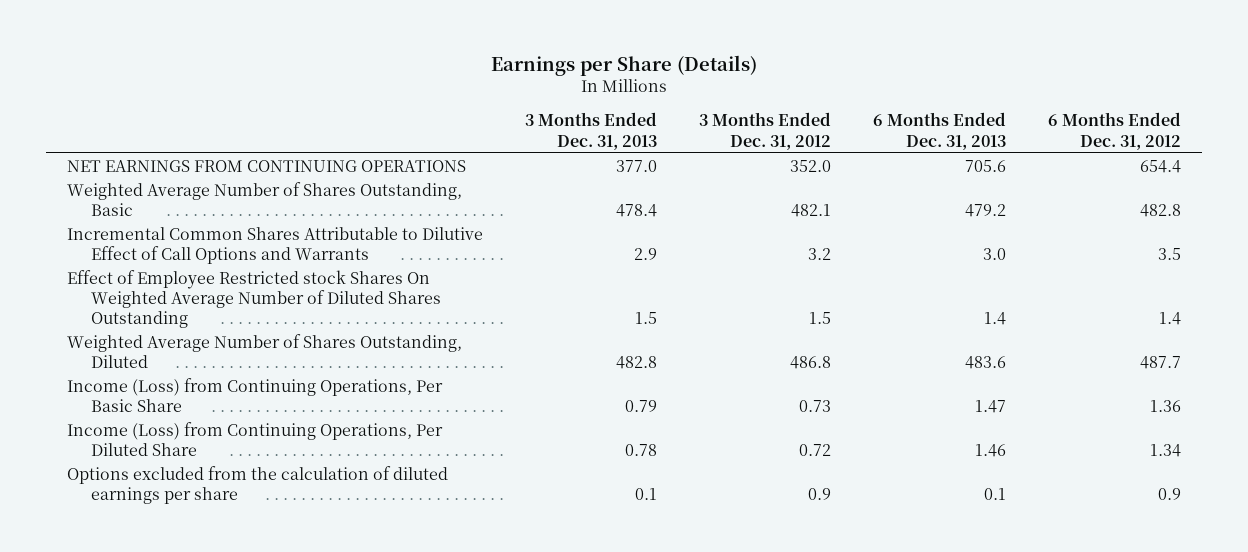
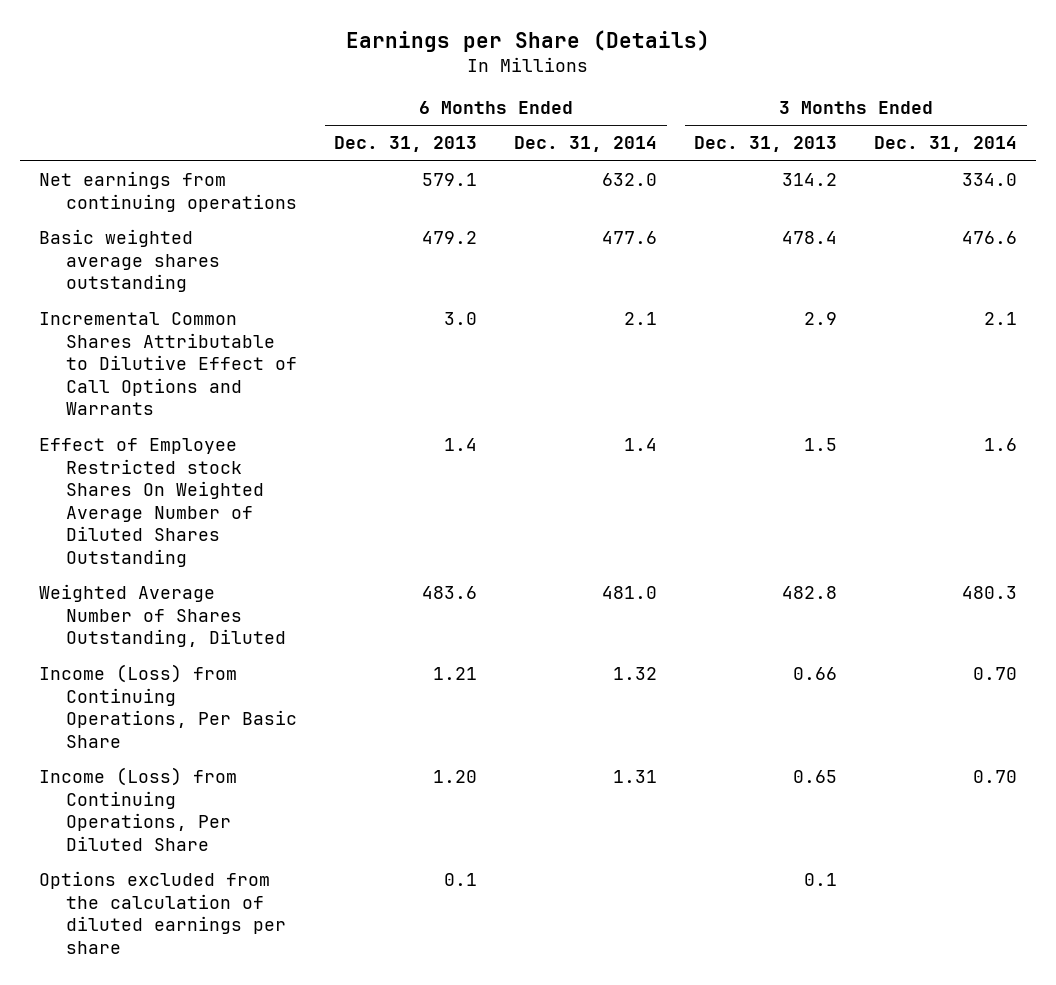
[698,112,831,150] 3 Months Ended Dec. 31, 2012 -> none
[1047,112,1181,150] 6 Months Ended Dec. 31, 2012 -> none
none -> [514,136,658,153] Dec. 31, 2014
none -> [874,136,1018,153] Dec. 31, 2014
[66,159,466,172] NET EARNINGS FROM CONTINUING OPERATIONS -> [38,171,298,212] Net earnings from continuing operations
[615,159,657,172] 377.0 -> [782,173,838,187] 314.2
[964,159,1006,172] 705.6 -> [422,173,478,187] 579.1
[66,181,462,217] Weighted Average Number of Shares Outstanding, Basic -> [38,229,221,293] Basic weighted average shares outstanding
[624,400,657,413] 0.79 -> [793,667,838,681] 0.66
[974,400,1006,414] 1.47 -> [433,667,478,681] 1.21
[624,444,657,457] 0.78 -> [793,770,838,784] 0.65
[974,444,1006,458] 1.46 -> [433,770,478,784] 1.20

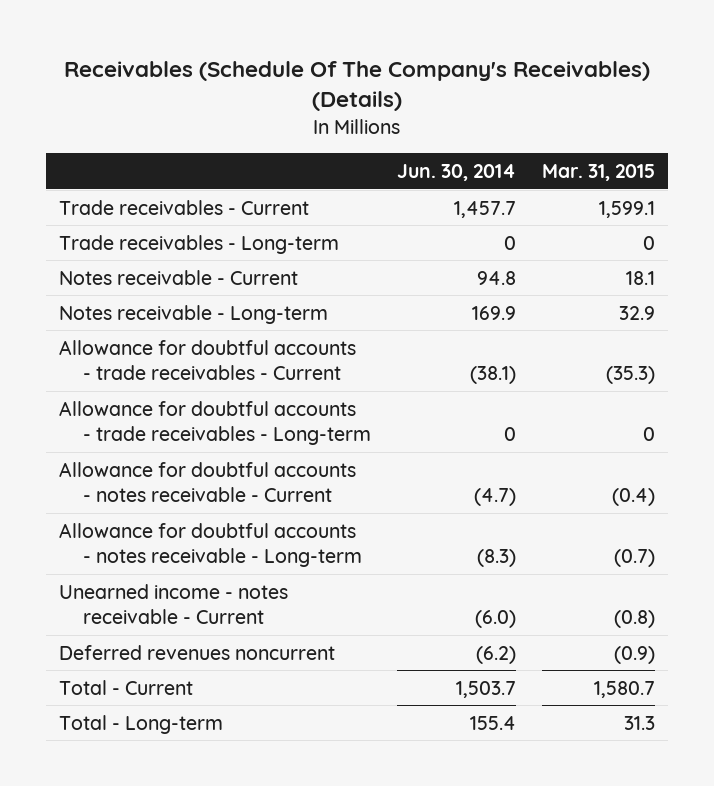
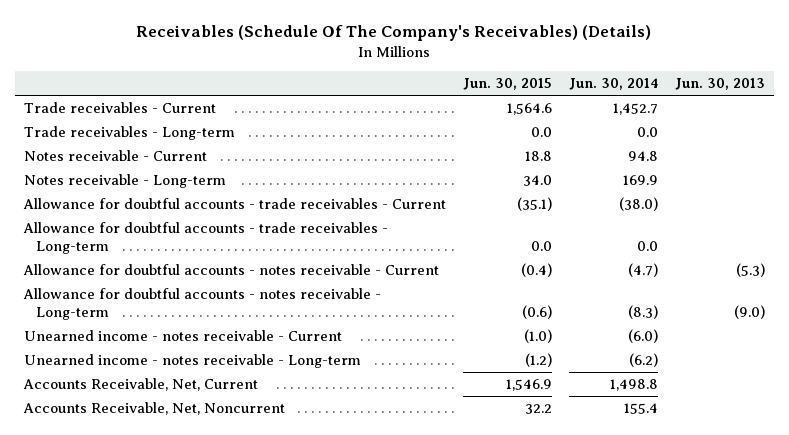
[541,163,655,181] Mar. 31, 2015 -> none
none -> [462,78,552,91] Jun. 30, 2015
none -> [675,78,766,91] Jun. 30, 2013
[454,200,517,218] 1,457.7 -> [613,102,659,115] 1,452.7
[504,235,517,250] 0 -> [637,126,659,137] 0.0
[470,365,517,384] (38.1) -> [619,196,659,211] (38.0)
[504,426,517,441] 0 -> [637,240,659,251] 0.0
[59,679,194,695] Total - Current -> none
[59,644,336,660] Deferred revenues noncurrent -> [23,353,361,368] Unearned income - notes receivable - Long-term
none -> [22,377,258,391] Accounts Receivable, Net, Current
[59,714,224,734] Total - Long-term -> [22,401,285,415] Accounts Receivable, Net, Noncurrent

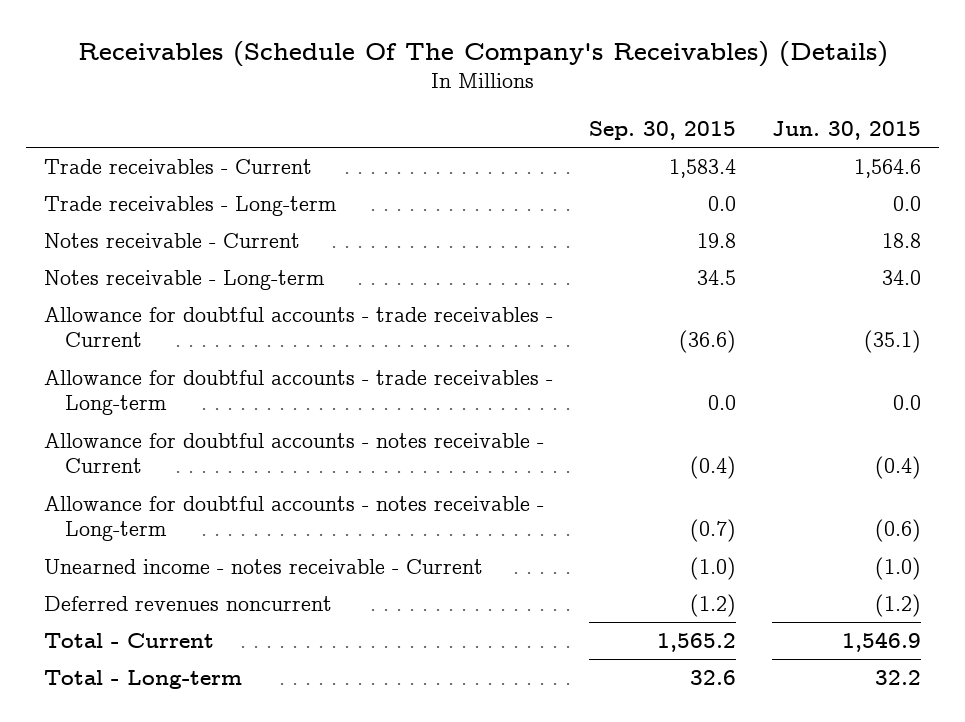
[569,78,659,91] Jun. 30, 2014 -> none
[675,78,766,91] Jun. 30, 2013 -> none
none -> [589,120,737,140] Sep. 30, 2015
[23,353,361,368] Unearned income - notes receivable - Long-term -> [44,596,333,612] Deferred revenues noncurrent
[22,377,258,391] Accounts Receivable, Net, Current -> [44,633,215,649] Total - Current
[22,401,285,415] Accounts Receivable, Net, Noncurrent -> [44,670,243,690] Total - Long-term

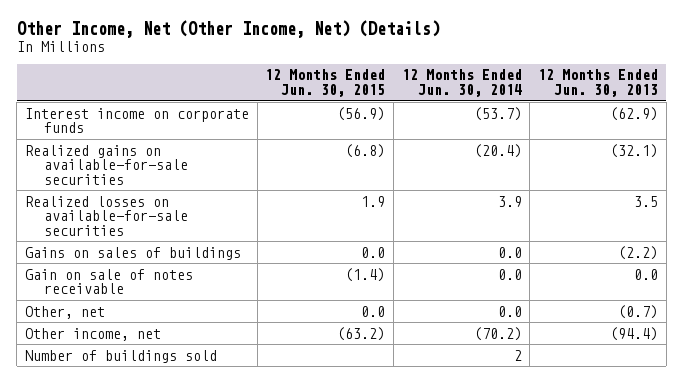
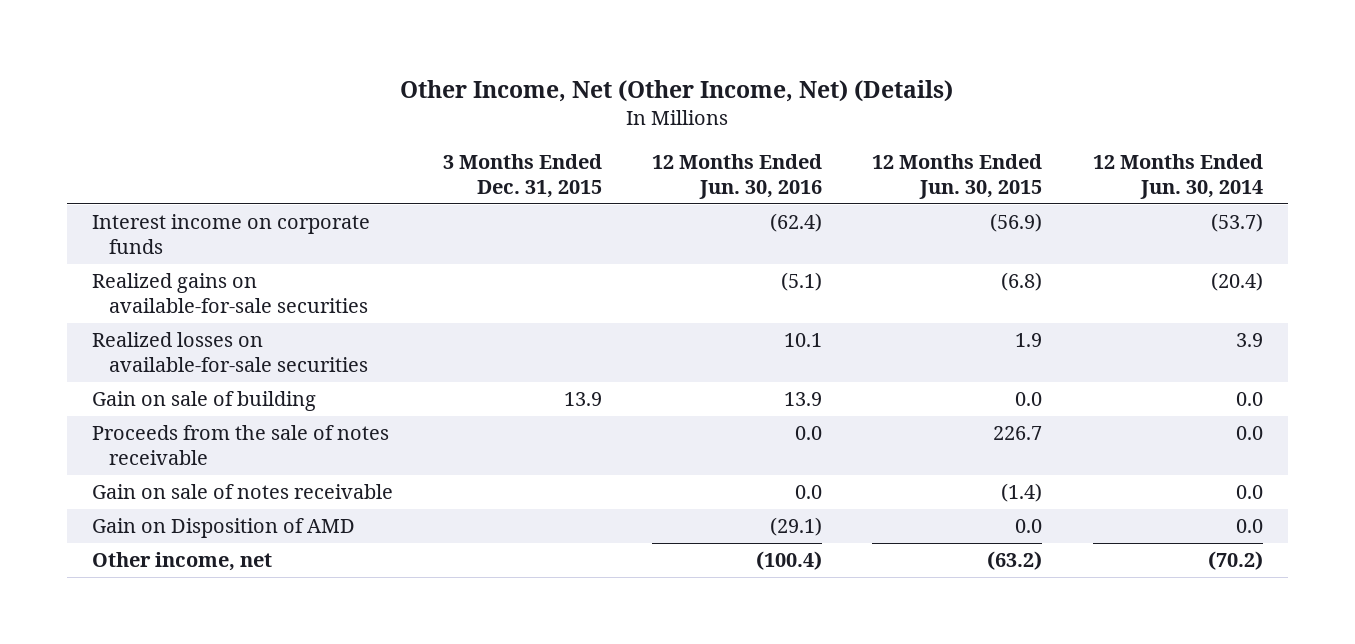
[538,69,659,97] 12 Months Ended Jun. 30, 2013 -> none
none -> [443,153,603,198] 3 Months Ended Dec. 31, 2015
none -> [652,153,823,199] 12 Months Ended Jun. 30, 2016
[24,246,241,260] Gains on sales of buildings -> [91,391,316,412] Gain on sale of building
none -> [91,425,389,466] Proceeds from the sale of notes receivable
[24,305,105,319] Other, net -> none
none -> [91,518,355,539] Gain on Disposition of AMD
[24,349,217,363] Number of buildings sold -> none

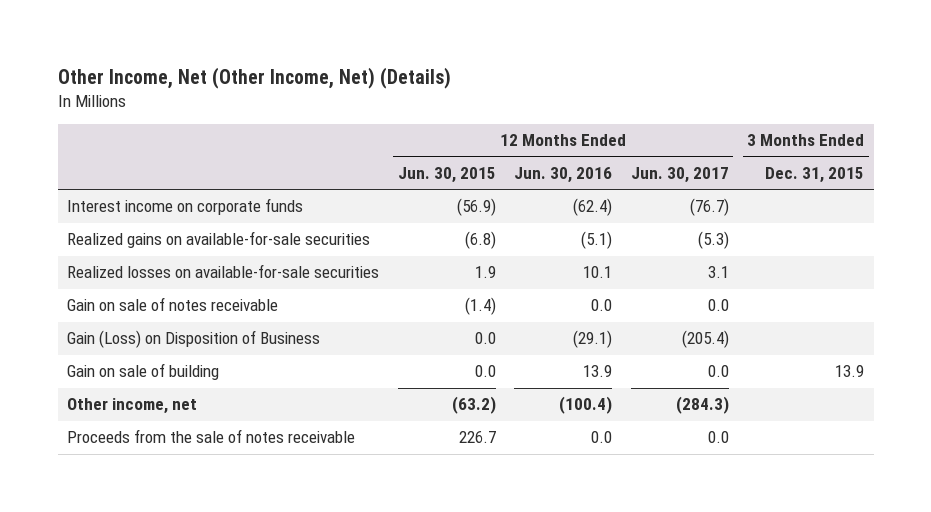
[1092,153,1263,199] 12 Months Ended Jun. 30, 2014 -> none
none -> [630,166,729,183] Jun. 30, 2017
[91,518,355,539] Gain on Disposition of AMD -> [67,330,321,349] Gain (Loss) on Disposition of Business
[91,391,316,412] Gain on sale of building -> [67,363,220,381] Gain on sale of building
[91,425,389,466] Proceeds from the sale of notes receivable -> [67,429,356,444] Proceeds from the sale of notes receivable

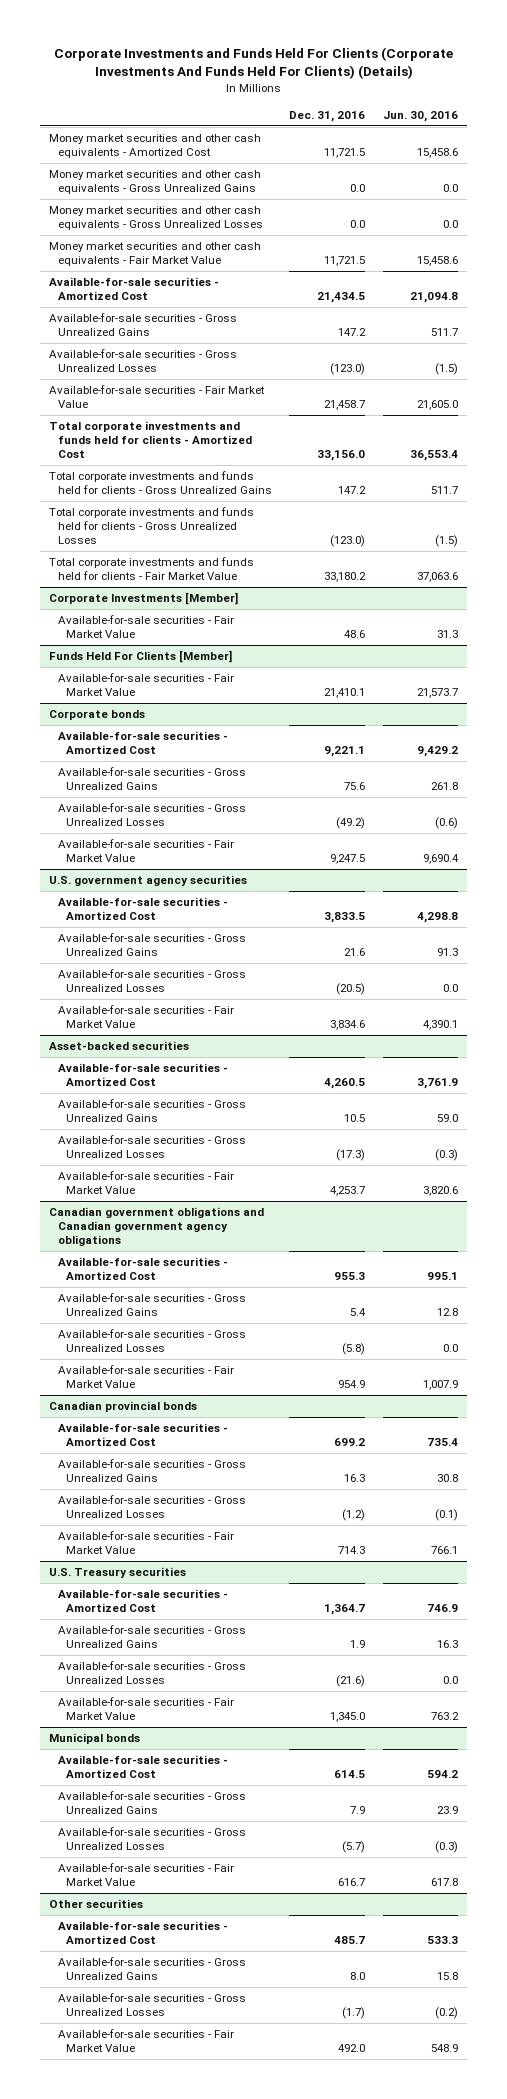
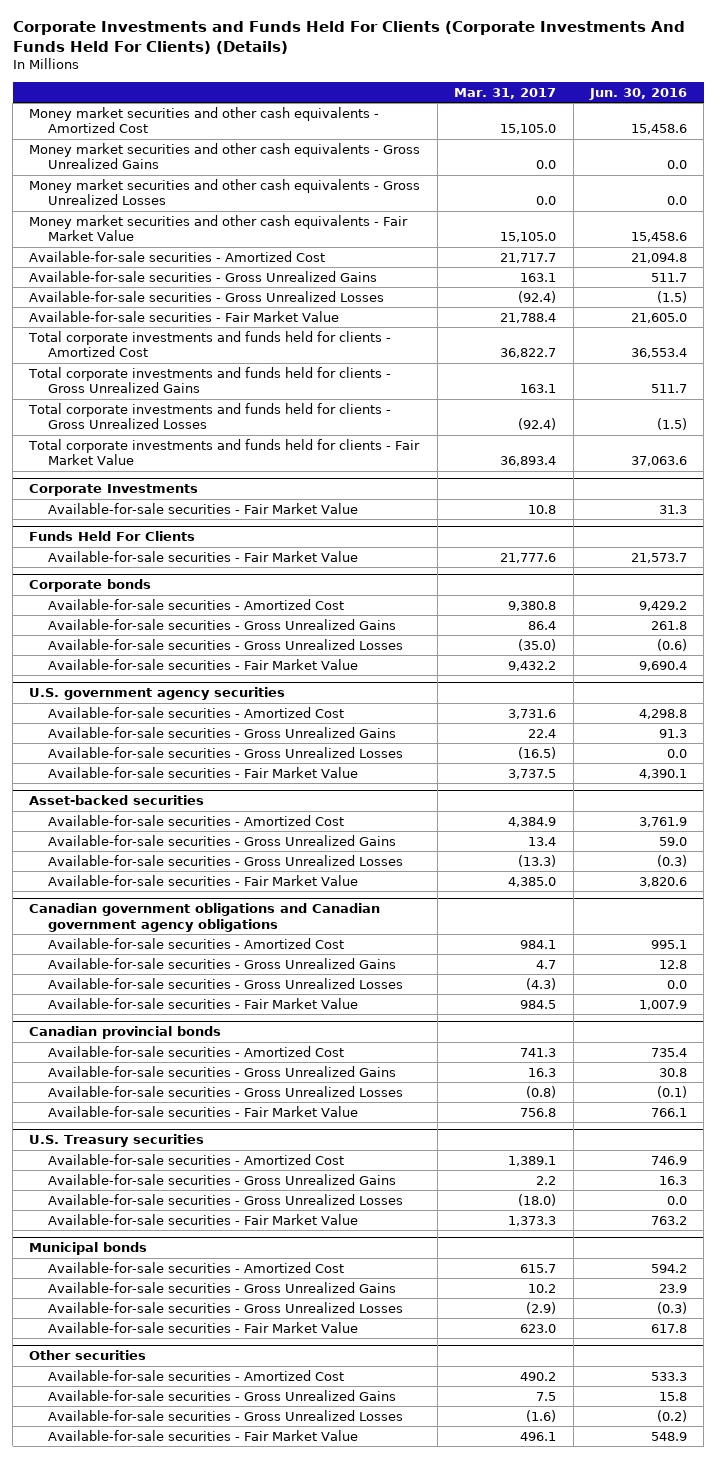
[289,110,366,122] Dec. 31, 2016 -> none
none -> [454,87,557,99] Mar. 31, 2017
[49,592,239,606] Corporate Investments [Member] -> [29,484,199,497] Corporate Investments
[49,650,233,664] Funds Held For Clients [Member] -> [29,531,196,542] Funds Held For Clients

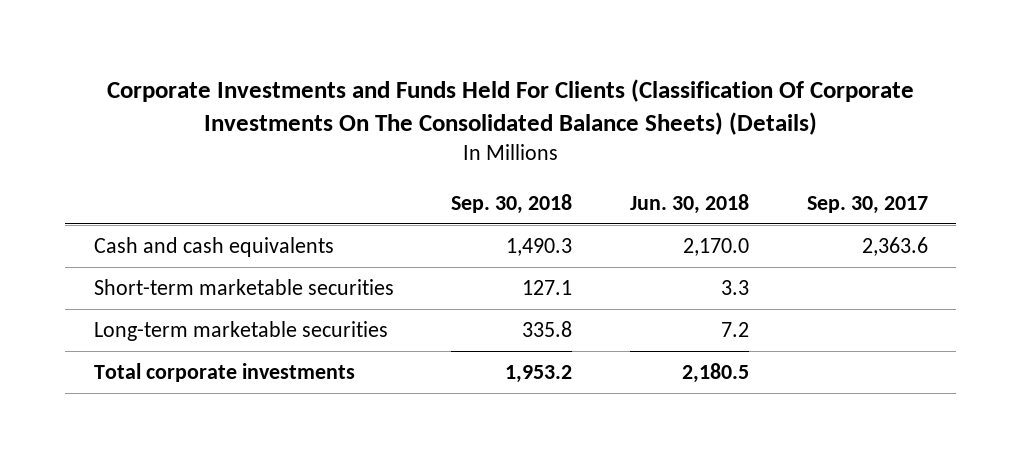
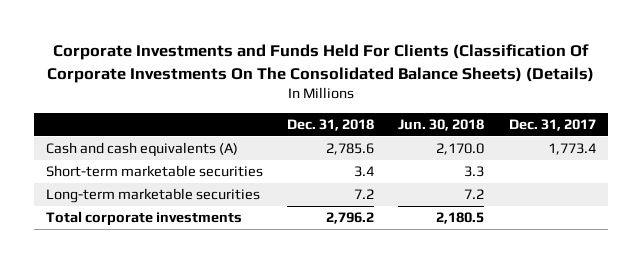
[451,193,573,214] Sep. 30, 2018 -> none
[806,195,928,214] Sep. 30, 2017 -> none
none -> [287,118,375,131] Dec. 31, 2018
none -> [508,118,596,131] Dec. 31, 2017
[93,236,334,257] Cash and cash equivalents -> [46,142,239,158] Cash and cash equivalents (A)

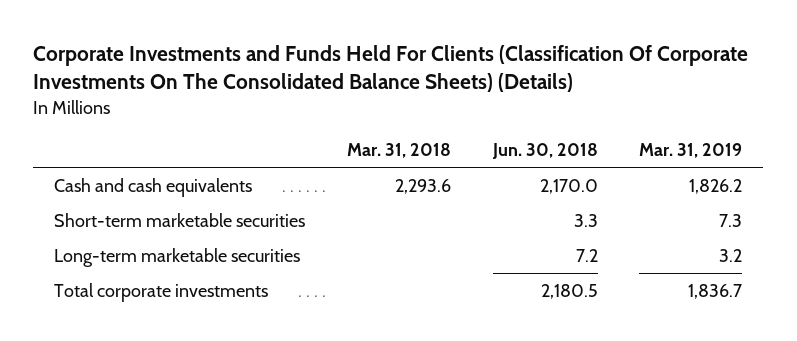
[287,118,375,131] Dec. 31, 2018 -> none
[508,118,596,131] Dec. 31, 2017 -> none
none -> [346,142,451,158] Mar. 31, 2018
none -> [639,142,743,158] Mar. 31, 2019
[46,142,239,158] Cash and cash equivalents (A) -> [54,177,253,197] Cash and cash equivalents

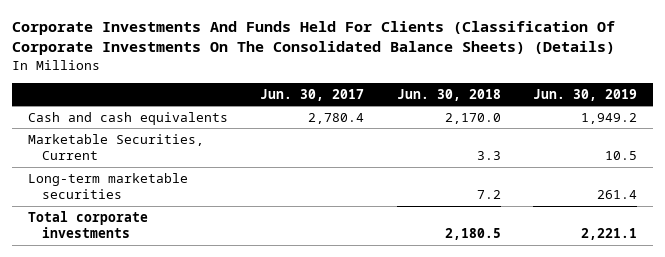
[33,45,749,93] Corporate Investments and Funds Held For Clients (Classification Of Corporate Investments On The Consolidated Balance Sheets) (Details) -> [12,21,616,56] Corporate Investments And Funds Held For Clients (Classification Of Corporate Investments On The Consolidated Balance Sheets) (Details)
[346,142,451,158] Mar. 31, 2018 -> none
[639,142,743,158] Mar. 31, 2019 -> none
none -> [260,88,365,101] Jun. 30, 2017
none -> [532,88,637,101] Jun. 30, 2019
[54,212,306,227] Short-term marketable securities -> [28,133,205,161] Marketable Securities, Current

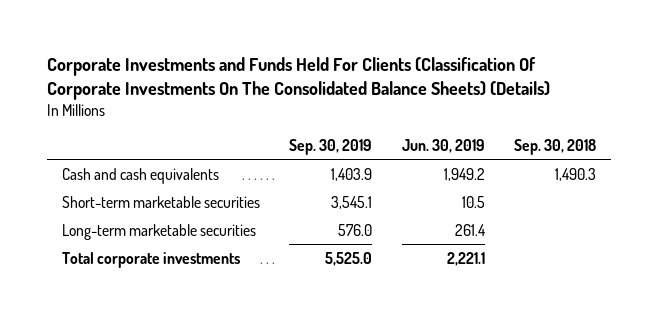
[12,21,616,56] Corporate Investments And Funds Held For Clients (Classification Of Corporate Investments On The Consolidated Balance Sheets) (Details) -> [47,57,551,101] Corporate Investments and Funds Held For Clients (Classification Of Corporate Investments On The Consolidated Balance Sheets) (Details)
[260,88,365,101] Jun. 30, 2017 -> none
[396,88,501,101] Jun. 30, 2018 -> none
none -> [289,138,373,155] Sep. 30, 2019
none -> [513,138,596,155] Sep. 30, 2018
[28,133,205,161] Marketable Securities, Current -> [61,195,260,208] Short-term marketable securities

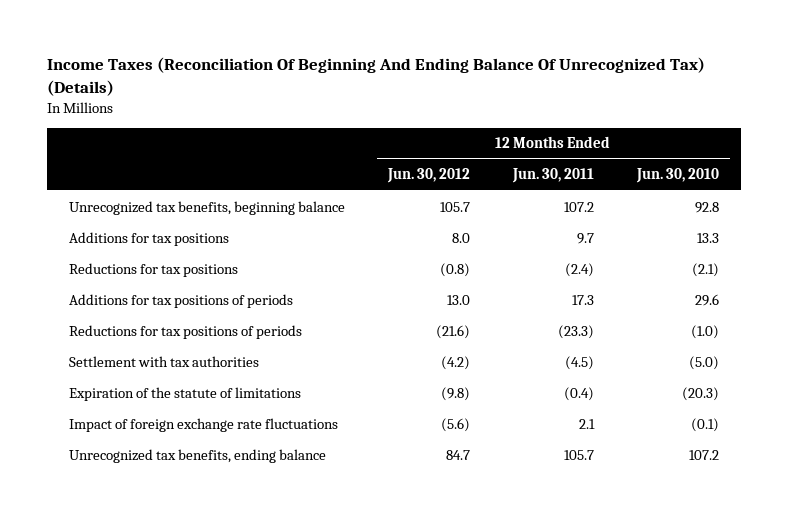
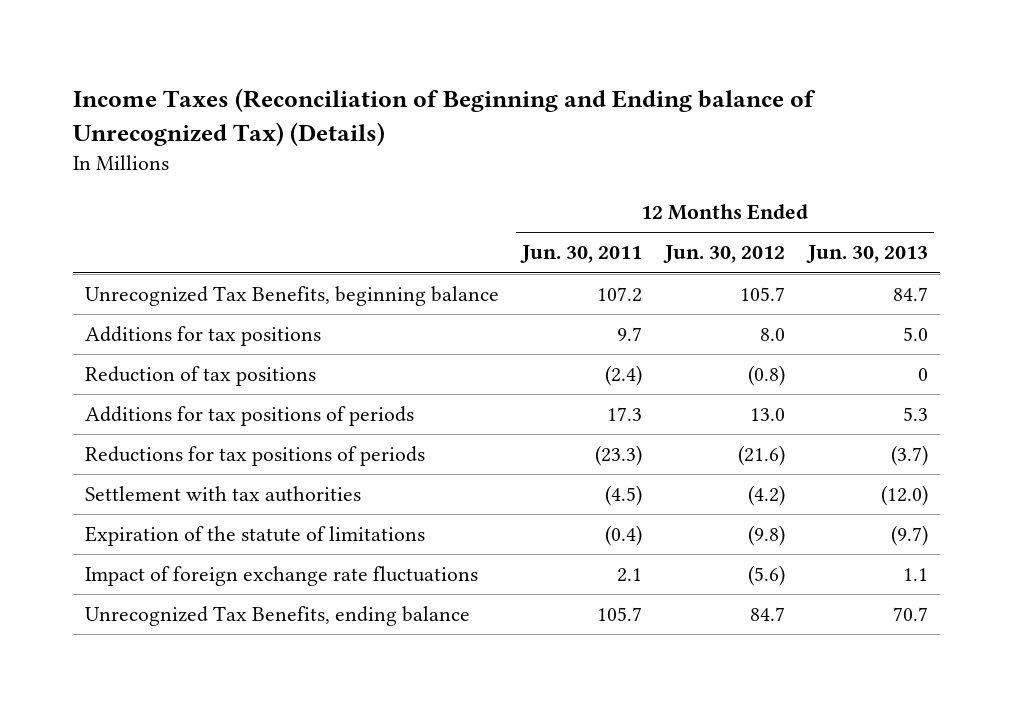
[47,57,706,97] Income Taxes (Reconciliation Of Beginning And Ending Balance Of Unrecognized Tax) (Details) -> [73,88,817,146] Income Taxes (Reconciliation of Beginning and Ending balance of Unrecognized Tax) (Details)
[636,168,720,184] Jun. 30, 2010 -> none
none -> [806,245,929,264] Jun. 30, 2013
[68,200,345,215] Unrecognized tax benefits, beginning balance -> [84,286,499,307] Unrecognized Tax Benefits, beginning balance
[68,262,238,277] Reductions for tax positions -> [84,366,316,387] Reduction of tax positions
[68,448,326,463] Unrecognized tax benefits, ending balance -> [84,606,470,627] Unrecognized Tax Benefits, ending balance

